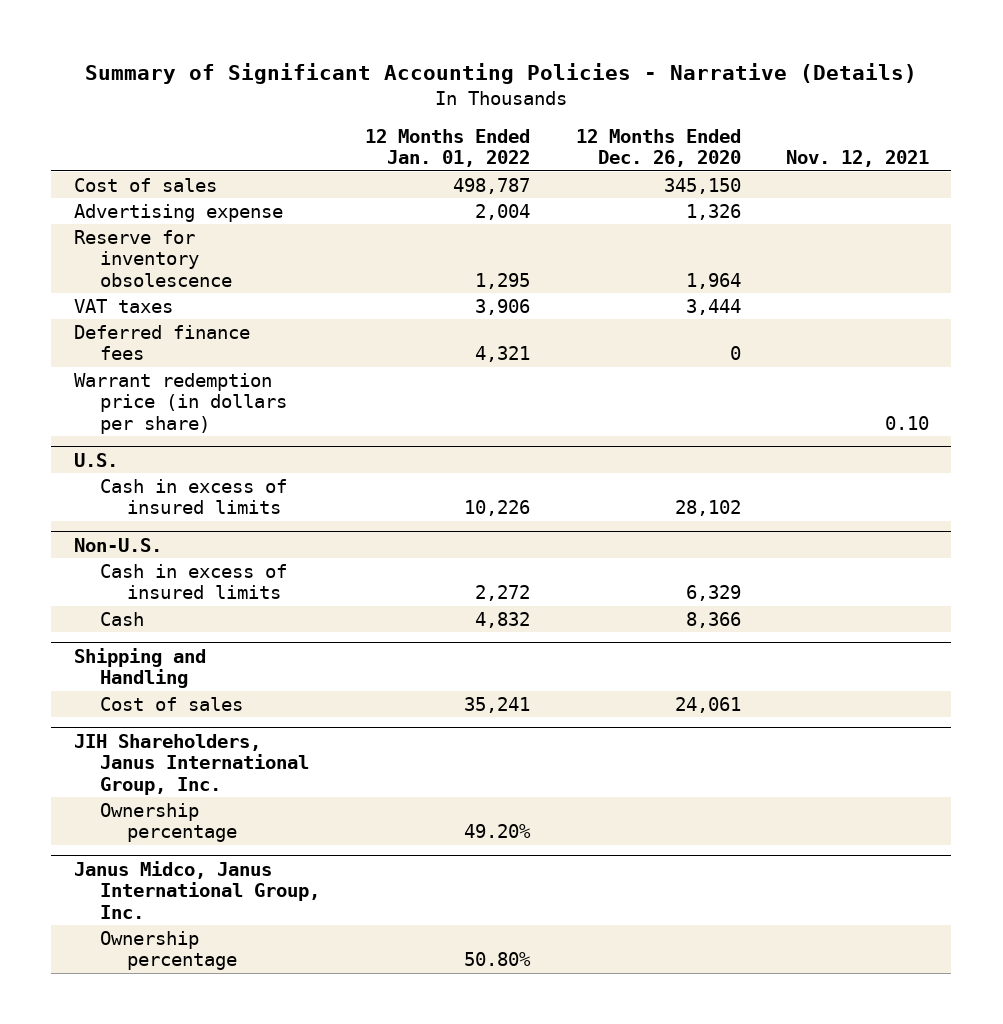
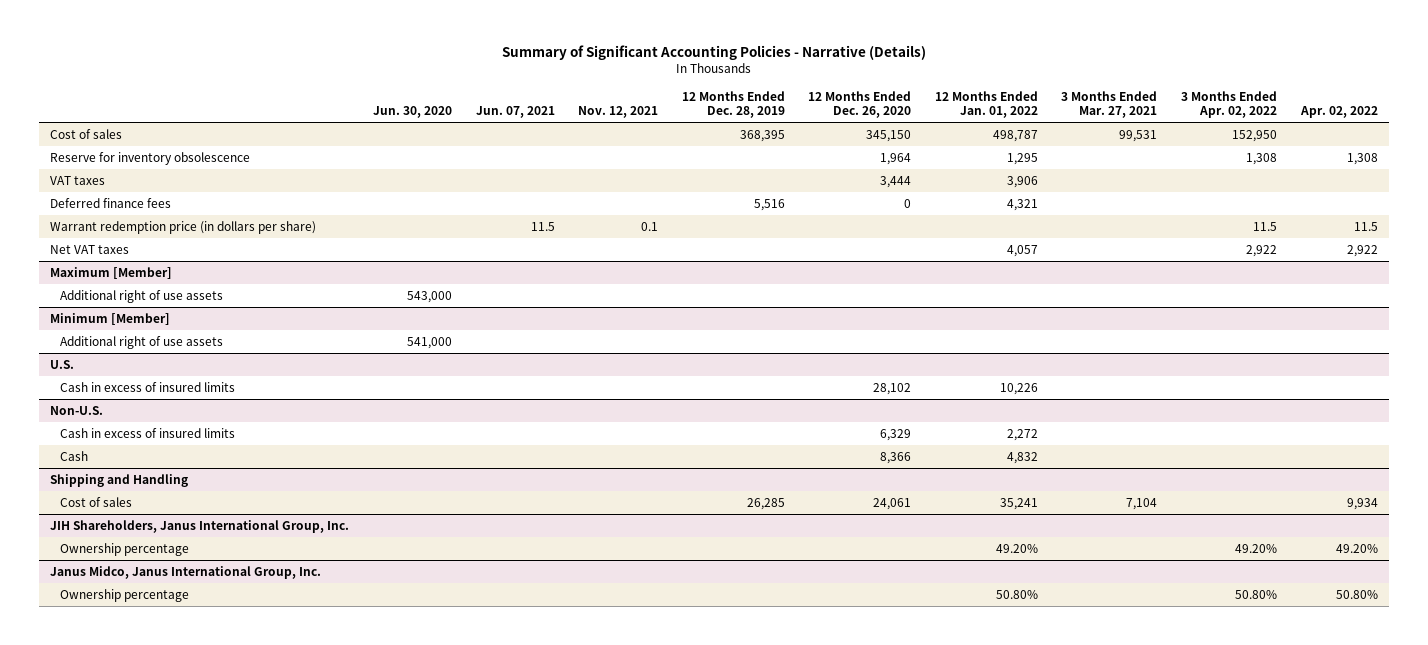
none -> [372,105,452,118] Jun. 30, 2020
none -> [475,105,555,118] Jun. 07, 2021
none -> [681,90,785,118] 12 Months Ended Dec. 28, 2019
none -> [1061,90,1158,118] 3 Months Ended Mar. 27, 2021
none -> [1181,90,1278,118] 3 Months Ended Apr. 02, 2022
none -> [1299,105,1378,118] Apr. 02, 2022
[73,203,283,222] Advertising expense -> none
[884,415,929,430] 0.10 -> [641,221,659,231] 0.1
none -> [50,244,130,254] Net VAT taxes
none -> [50,266,173,279] Maximum [Member]
none -> [60,289,224,303] Additional right of use assets
none -> [50,312,171,325] Minimum [Member]
none -> [60,335,224,349] Additional right of use assets

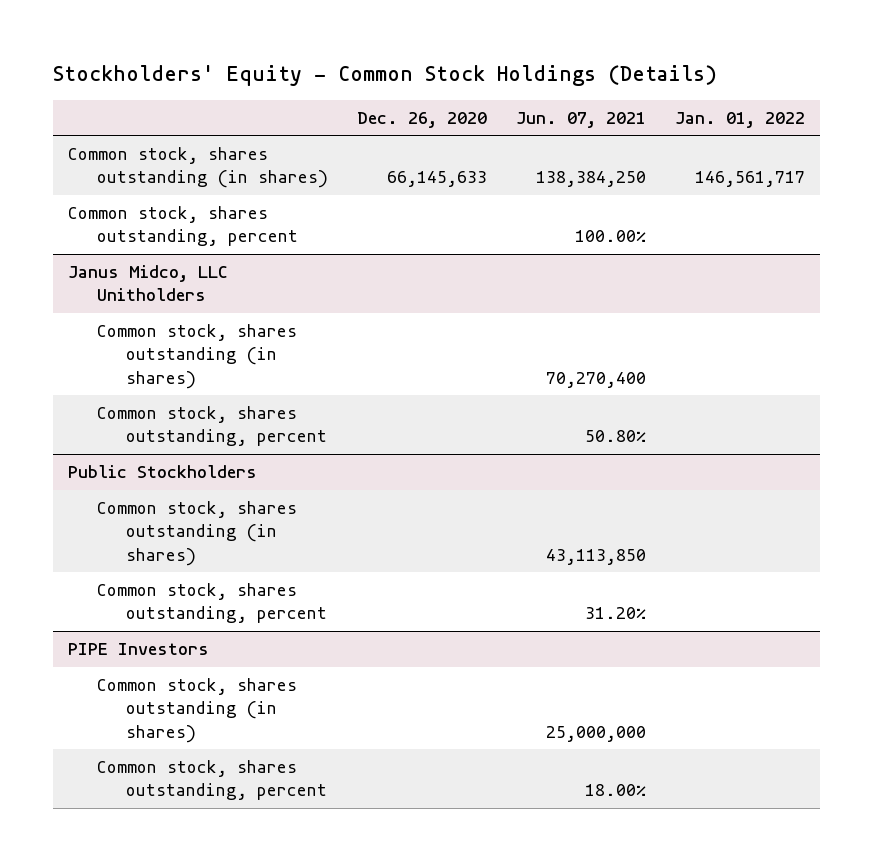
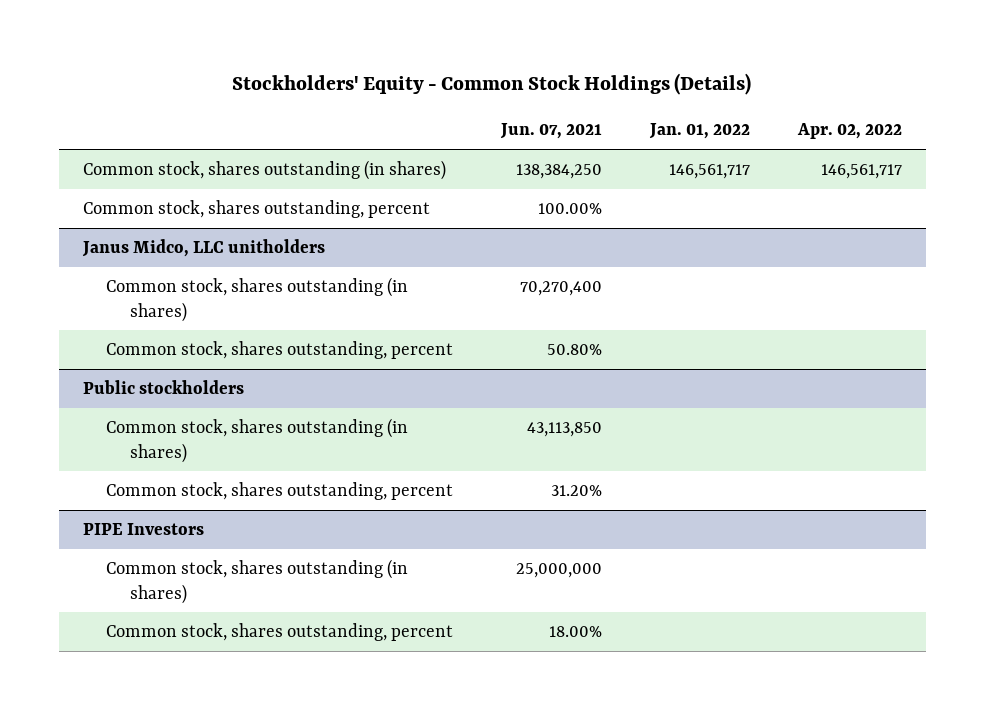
[356,111,487,128] Dec. 26, 2020 -> none
none -> [797,123,903,140] Apr. 02, 2022
[67,265,228,302] Janus Midco, LLC Unitholders -> [81,239,325,258] Janus Midco, LLC unitholders
[67,465,257,479] Public Stockholders -> [82,380,244,395] Public stockholders

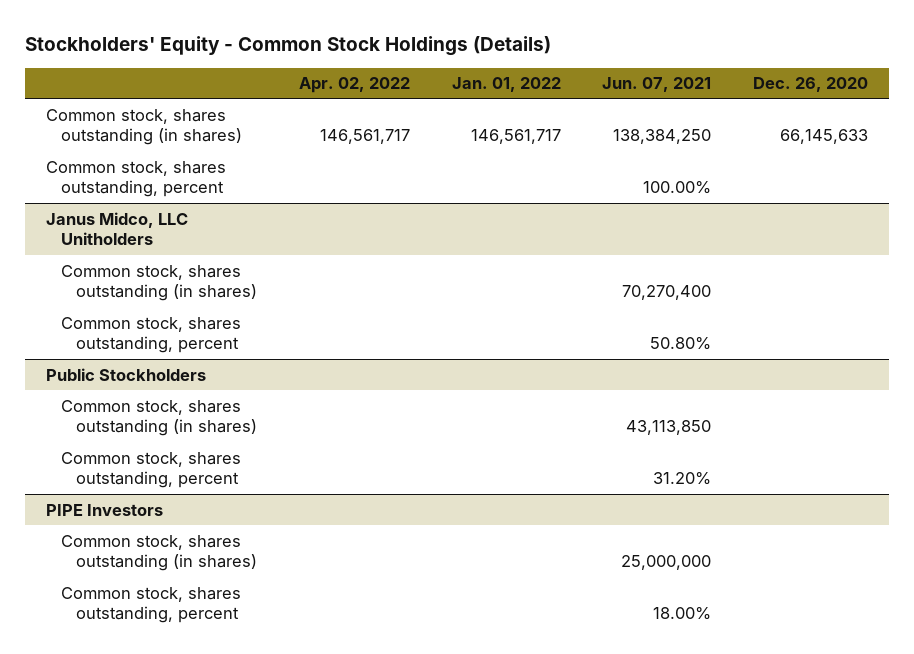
none -> [753,77,869,93] Dec. 26, 2020
[81,239,325,258] Janus Midco, LLC unitholders -> [45,211,188,246] Janus Midco, LLC Unitholders
[82,380,244,395] Public stockholders -> [45,367,206,381] Public Stockholders

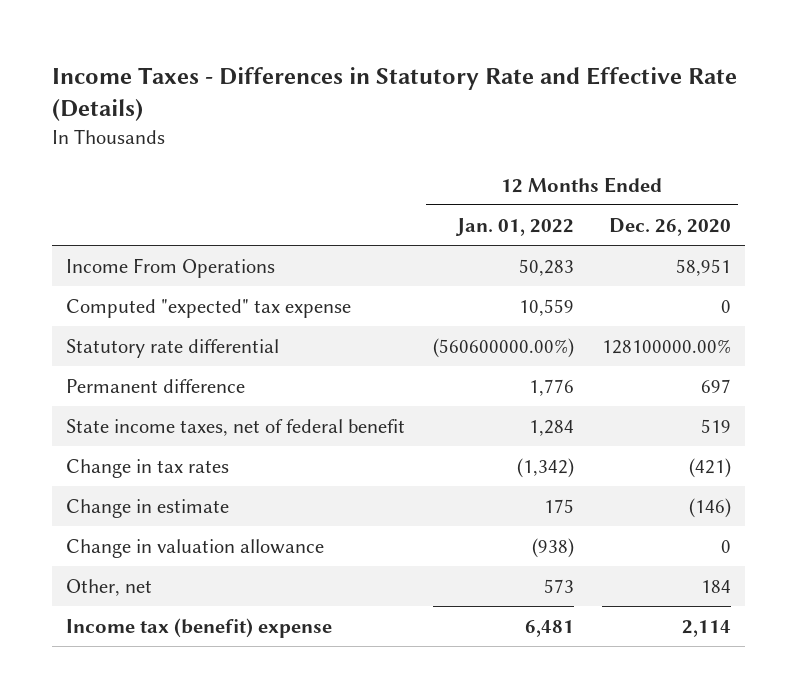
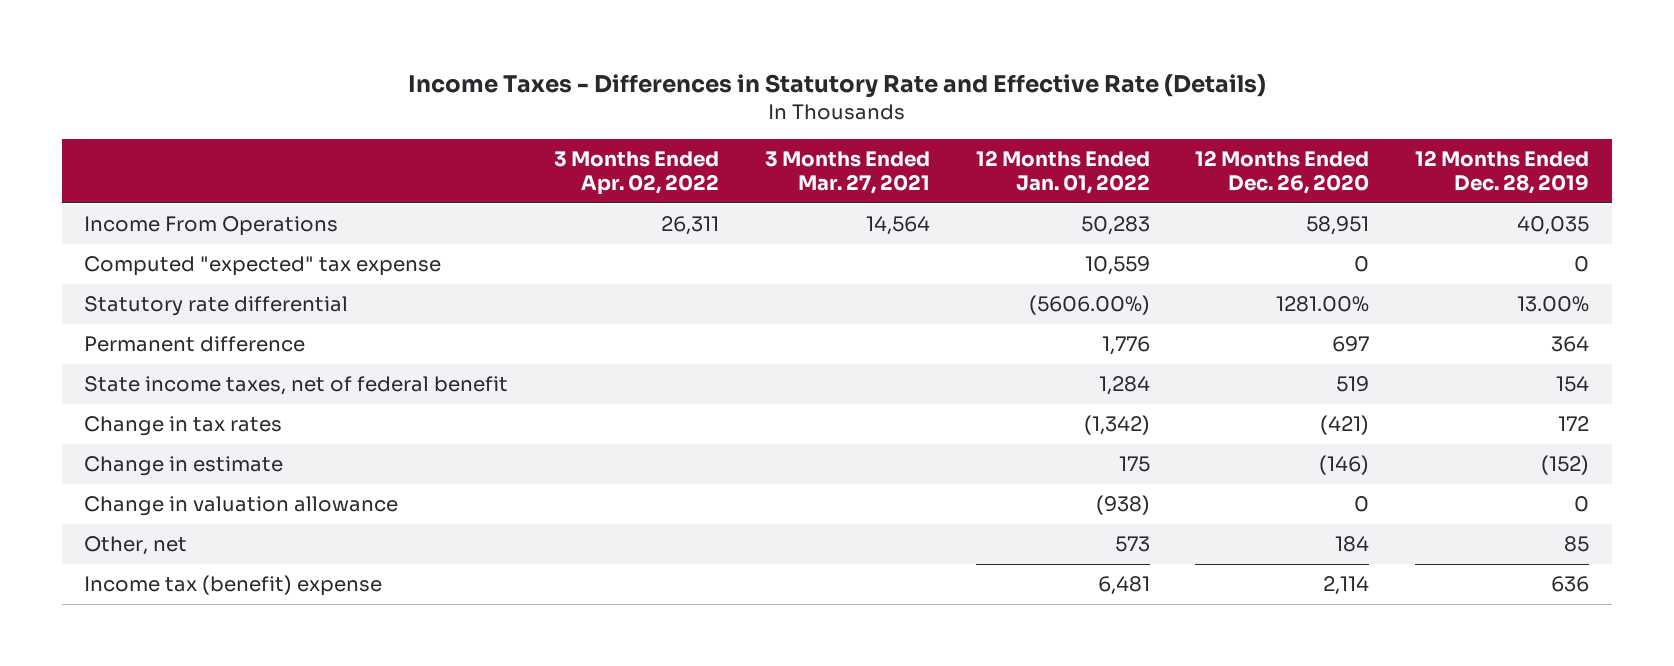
none -> [554,151,720,196] 3 Months Ended Apr. 02, 2022
none -> [764,151,930,195] 3 Months Ended Mar. 27, 2021
none -> [1415,150,1590,195] 12 Months Ended Dec. 28, 2019
[433,337,575,358] (560600000.00%) -> [1028,295,1150,316] (5606.00%)
[602,338,732,354] 128100000.00% -> [1276,296,1370,313] 1281.00%

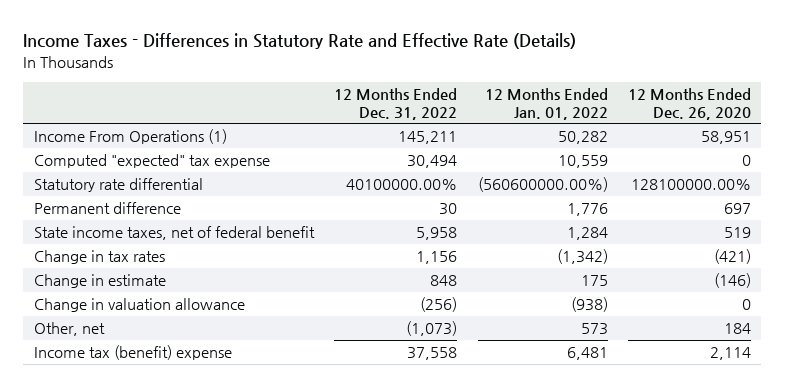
[554,151,720,196] 3 Months Ended Apr. 02, 2022 -> none
[764,151,930,195] 3 Months Ended Mar. 27, 2021 -> none
[1415,150,1590,195] 12 Months Ended Dec. 28, 2019 -> none
none -> [334,87,458,120] 12 Months Ended Dec. 31, 2022
[84,216,339,237] Income From Operations -> [33,129,227,145] Income From Operations (1)
[1080,216,1150,236] 50,283 -> [557,131,608,145] 50,282
[1028,295,1150,316] (5606.00%) -> [477,177,608,193] (560600000.00%)
[1276,296,1370,313] 1281.00% -> [631,179,752,191] 128100000.00%

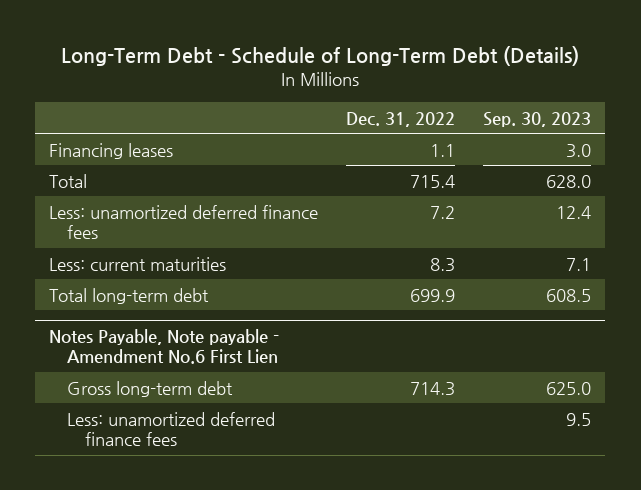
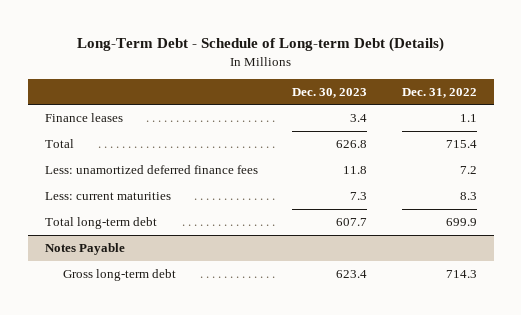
[61,45,580,66] Long-Term Debt - Schedule of Long-Term Debt (Details) -> [76,36,444,52] Long-Term Debt - Schedule of Long-term Debt (Details)
[483,111,592,127] Sep. 30, 2023 -> none
none -> [292,87,368,98] Dec. 30, 2023
[49,142,174,159] Financing leases -> [44,113,123,123] Finance leases
[49,328,280,365] Notes Payable, Note payable - Amendment No.6 First Lien -> none
none -> [44,243,125,256] Notes Payable
[67,411,276,446] Less: unamortized deferred finance fees -> none

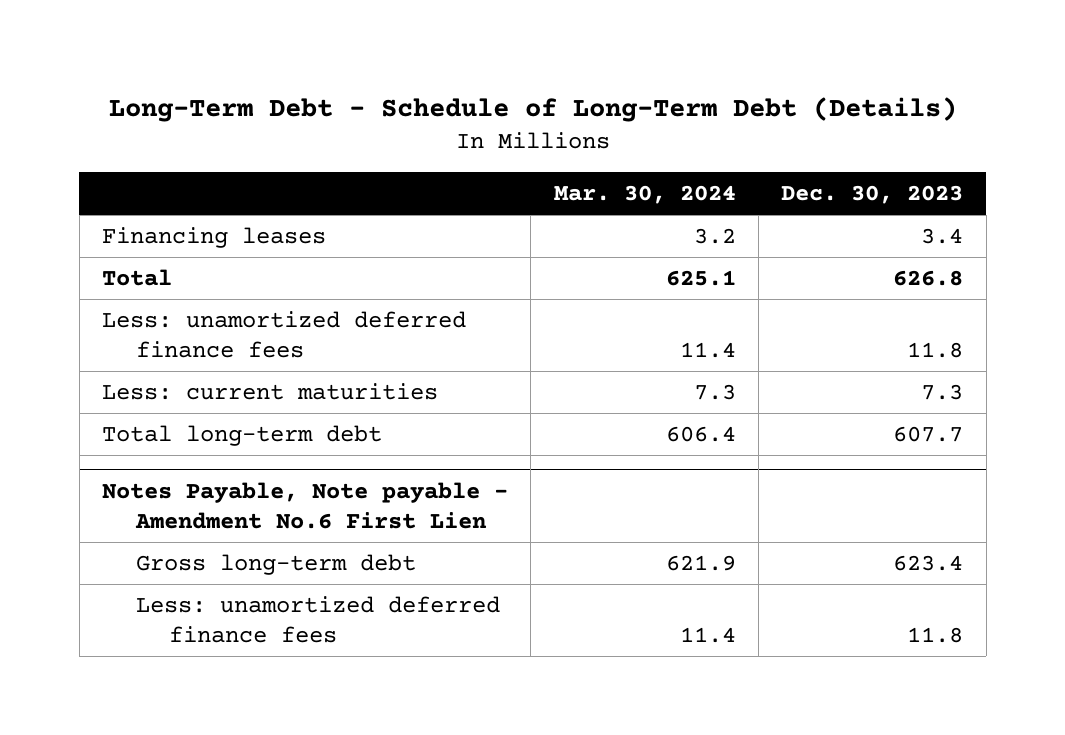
[76,36,444,52] Long-Term Debt - Schedule of Long-term Debt (Details) -> [108,97,957,123] Long-Term Debt - Schedule of Long-Term Debt (Details)
[401,87,477,98] Dec. 31, 2022 -> none
none -> [553,185,736,205] Mar. 30, 2024
[44,113,123,123] Finance leases -> [101,227,326,249] Financing leases
[44,243,125,256] Notes Payable -> none
none -> [101,481,508,529] Notes Payable, Note payable - Amendment No.6 First Lien
none -> [135,596,500,643] Less: unamortized deferred finance fees

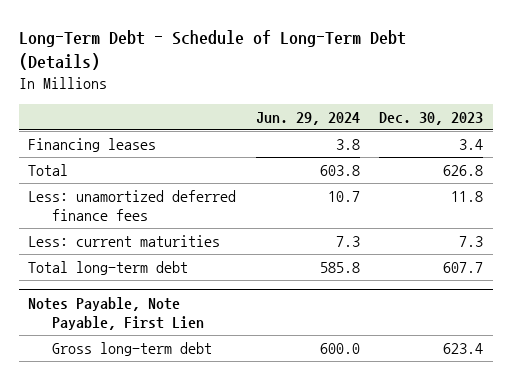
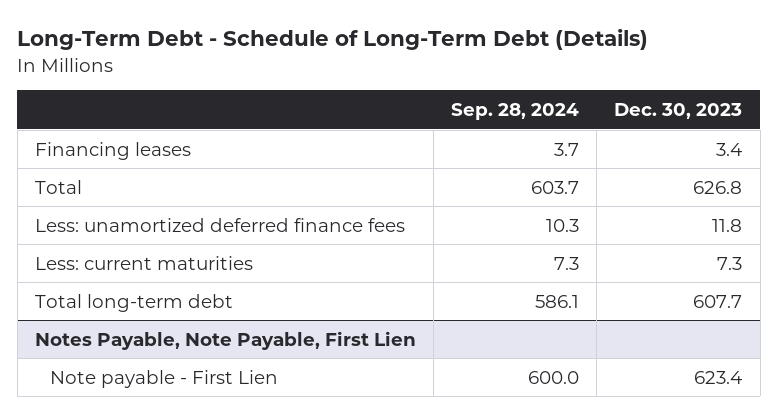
[255,111,360,125] Jun. 29, 2024 -> none
none -> [451,103,580,121] Sep. 28, 2024
[51,341,212,356] Gross long-term debt -> [49,369,278,388] Note payable - First Lien

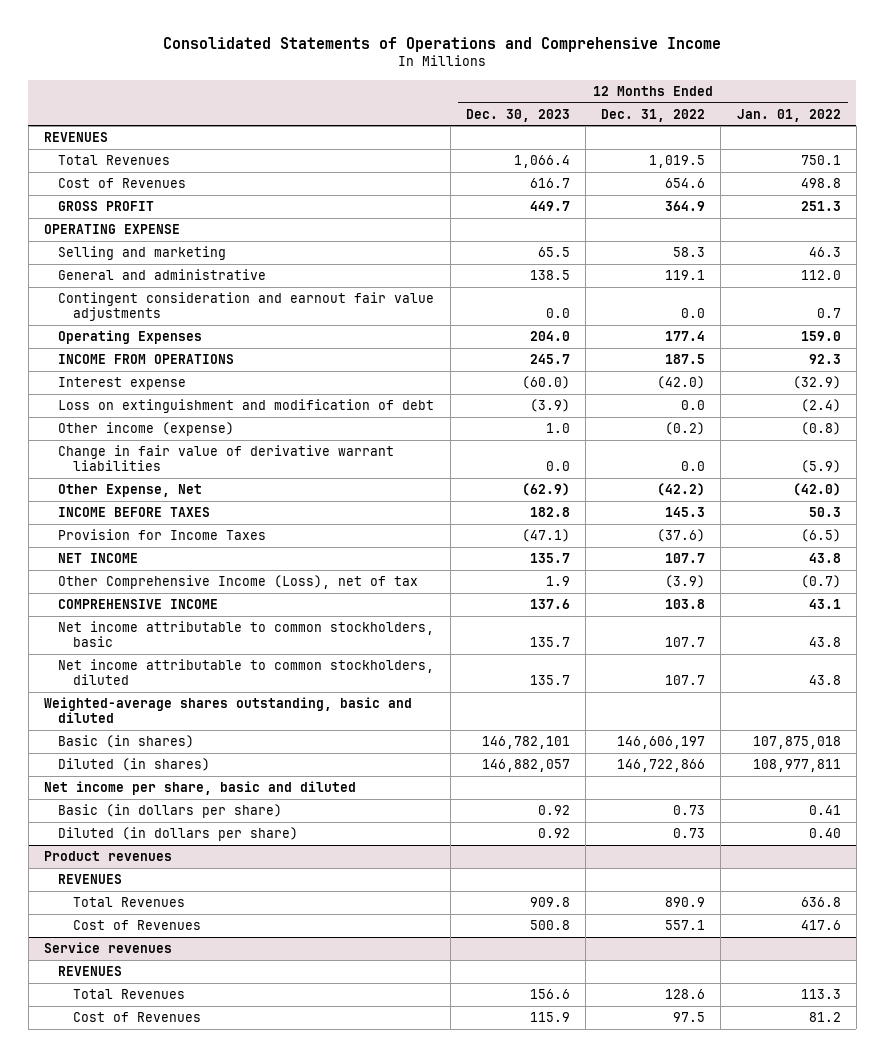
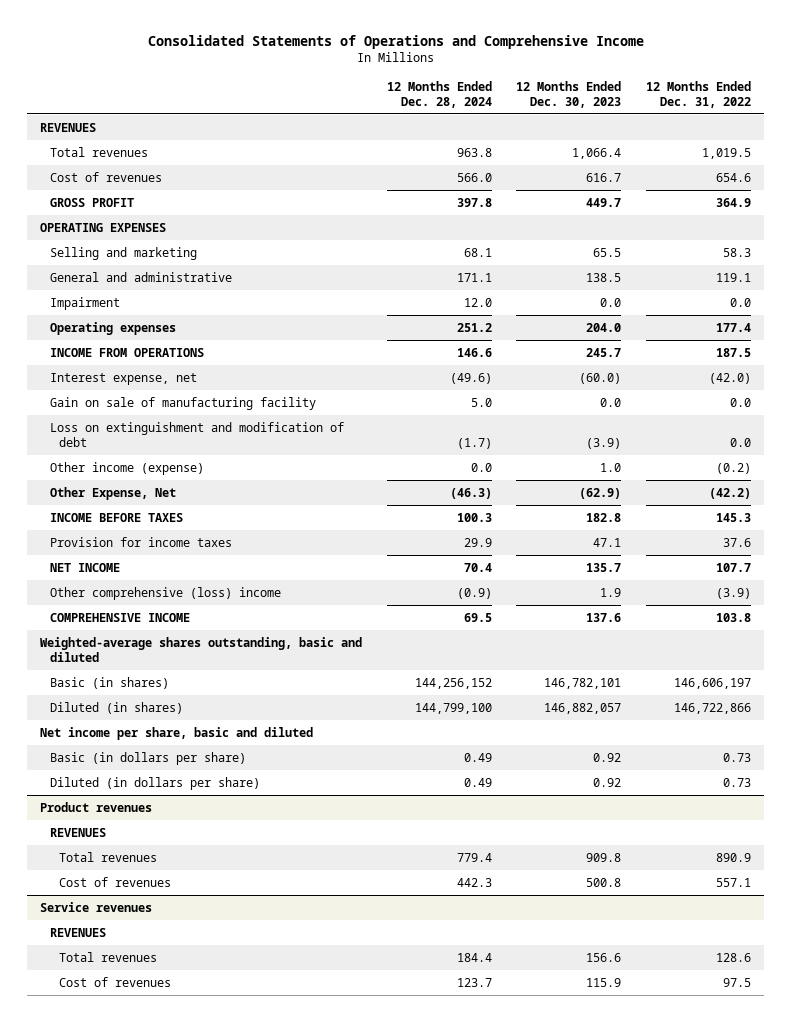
[736,108,841,122] Jan. 01, 2022 -> none
none -> [386,80,492,108] 12 Months Ended Dec. 28, 2024
[58,155,171,166] Total Revenues -> [49,146,148,157] Total revenues
[58,178,187,189] Cost of Revenues -> [49,171,162,182] Cost of revenues
[44,224,181,235] OPERATING EXPENSE -> [39,222,166,232] OPERATING EXPENSES
[58,292,435,322] Contingent consideration and earnout fair value adjustments -> none
none -> [49,296,120,310] Impairment
[58,330,203,345] Operating Expenses -> [49,321,176,335] Operating expenses
[58,377,187,391] Interest expense -> [49,372,197,385] Interest expense, net
none -> [49,396,316,410] Gain on sale of manufacturing facility
[58,445,395,472] Change in fair value of derivative warrant liabilities -> none
[58,529,267,541] Provision for Income Taxes -> [49,536,232,547] Provision for income taxes
[521,529,570,543] (47.1) -> [593,537,622,547] 47.1
[657,529,706,543] (37.6) -> [723,537,752,547] 37.6
[58,575,419,590] Other Comprehensive Income (Loss), net of tax -> [49,586,281,600] Other comprehensive (loss) income
[58,621,435,648] Net income attributable to common stockholders, basic -> none
[58,659,435,686] Net income attributable to common stockholders, diluted -> none
[72,897,185,908] Total Revenues -> [59,851,158,862] Total revenues
[72,920,201,931] Cost of Revenues -> [59,876,172,887] Cost of revenues
[72,989,185,1000] Total Revenues -> [59,951,158,962] Total revenues
[72,1012,201,1023] Cost of Revenues -> [59,976,172,987] Cost of revenues

